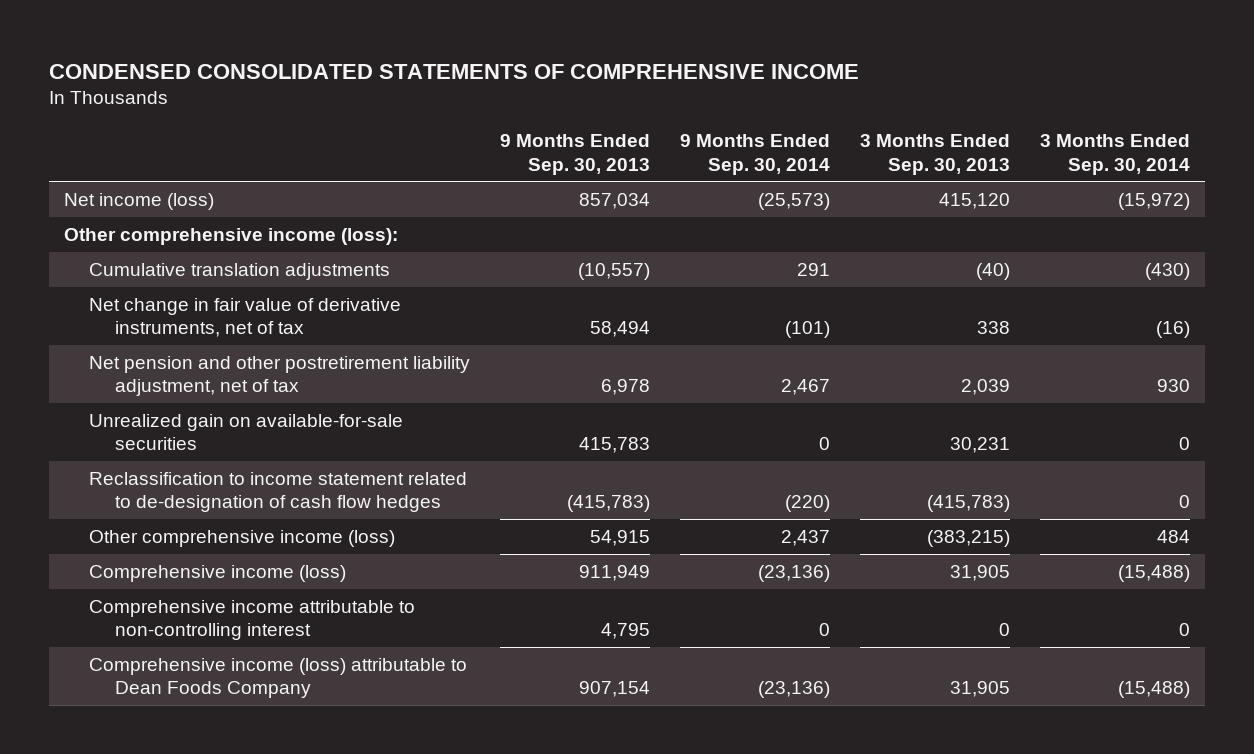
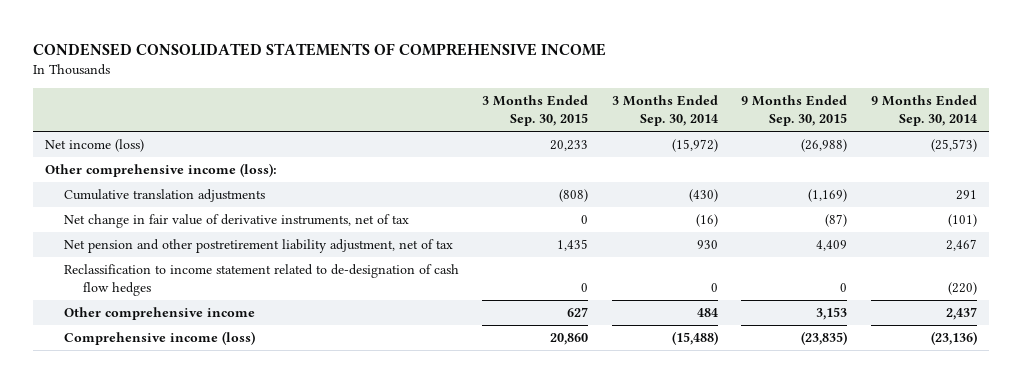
[500,134,651,175] 9 Months Ended Sep. 30, 2013 -> none
[860,134,1011,175] 3 Months Ended Sep. 30, 2013 -> none
none -> [482,95,589,127] 3 Months Ended Sep. 30, 2015
none -> [741,95,848,127] 9 Months Ended Sep. 30, 2015
[89,413,404,451] Unrealized gain on available-for-sale securities -> none
[89,529,396,547] Other comprehensive income (loss) -> [63,307,255,321] Other comprehensive income
[89,599,416,641] Comprehensive income attributable to non-controlling interest -> none
[89,657,468,699] Comprehensive income (loss) attributable to Dean Foods Company -> none

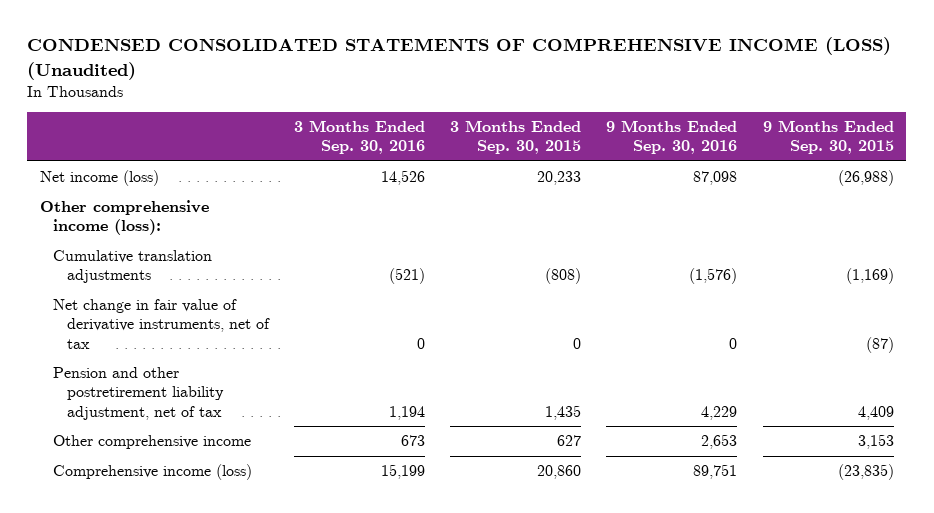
[33,42,607,56] CONDENSED CONSOLIDATED STATEMENTS OF COMPREHENSIVE INCOME -> [27,37,892,80] CONDENSED CONSOLIDATED STATEMENTS OF COMPREHENSIVE INCOME (LOSS) (Unaudited)
[611,95,718,127] 3 Months Ended Sep. 30, 2014 -> none
[871,95,978,127] 9 Months Ended Sep. 30, 2014 -> none
none -> [293,120,425,155] 3 Months Ended Sep. 30, 2016
none -> [606,120,738,155] 9 Months Ended Sep. 30, 2016
[63,264,459,297] Reclassification to income statement related to de-designation of cash flow hedges -> none
[63,239,453,254] Net pension and other postretirement liability adjustment, net of tax -> [53,367,224,420] Pension and other postretirement liability adjustment, net of tax

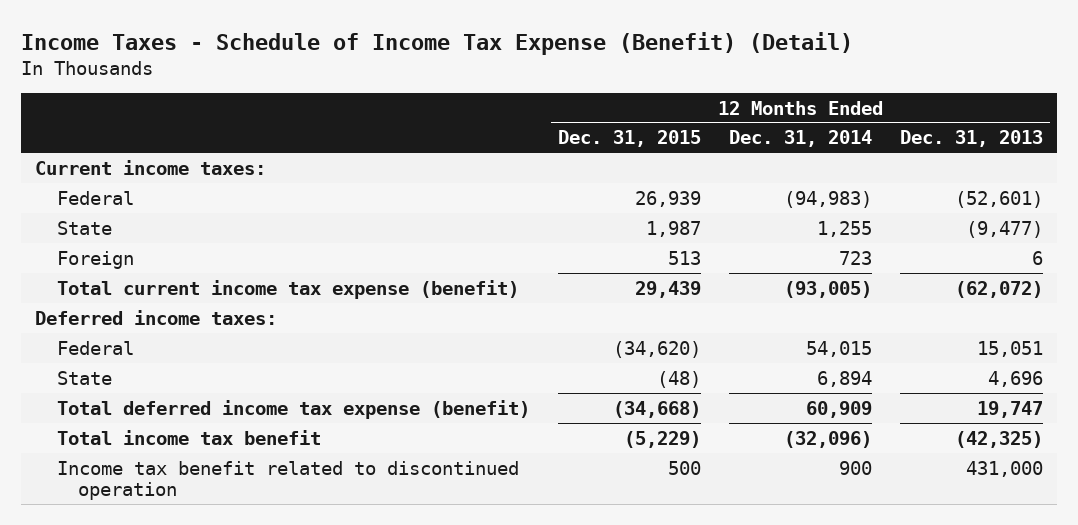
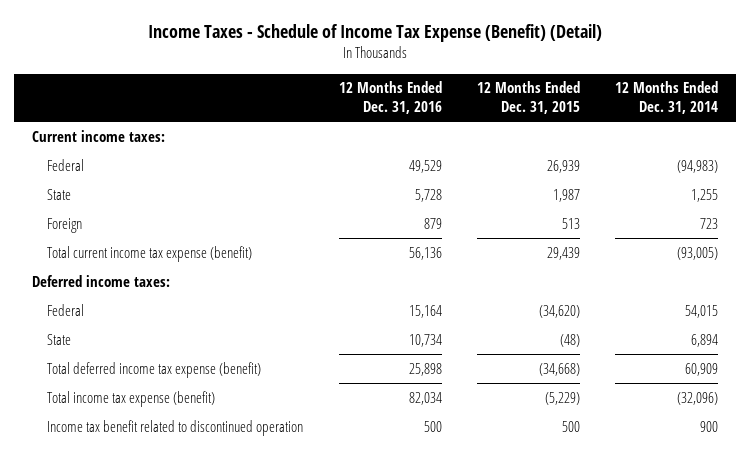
[900,130,1044,148] Dec. 31, 2013 -> none
none -> [338,81,442,115] 12 Months Ended Dec. 31, 2016
[56,429,321,445] Total income tax benefit -> [47,390,216,407] Total income tax expense (benefit)

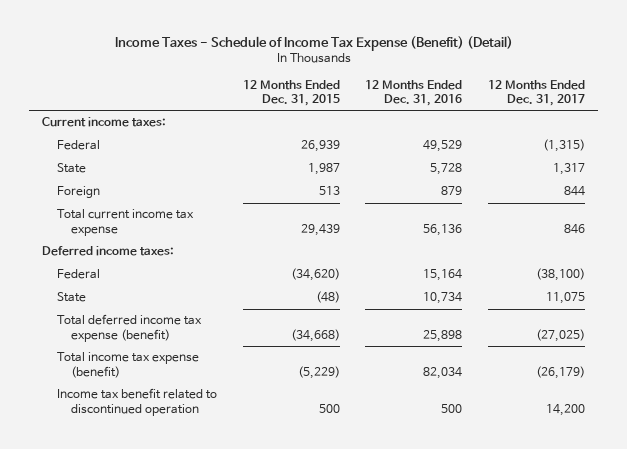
[615,81,719,115] 12 Months Ended Dec. 31, 2014 -> none
none -> [488,79,586,107] 12 Months Ended Dec. 31, 2017
[47,245,253,262] Total current income tax expense (benefit) -> [56,209,194,236] Total current income tax expense

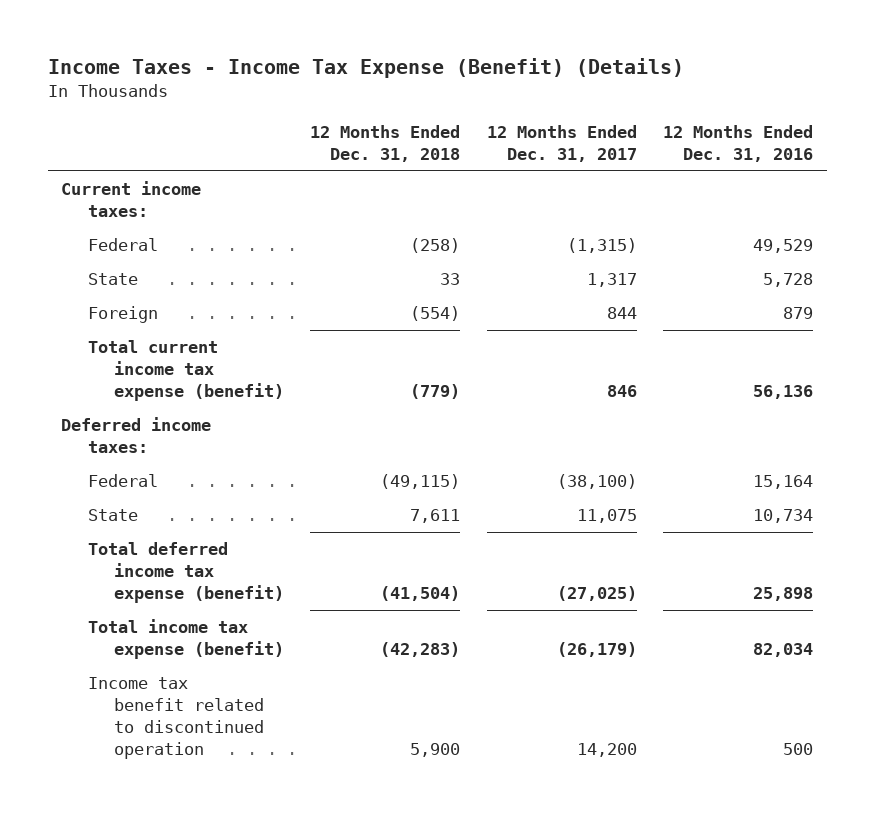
[114,35,513,51] Income Taxes - Schedule of Income Tax Expense (Benefit) (Detail) -> [47,58,684,79] Income Taxes - Income Tax Expense (Benefit) (Details)
[242,79,340,107] 12 Months Ended Dec. 31, 2015 -> none
none -> [310,124,461,162] 12 Months Ended Dec. 31, 2018
[56,209,194,236] Total current income tax expense -> [87,340,284,402] Total current income tax expense (benefit)

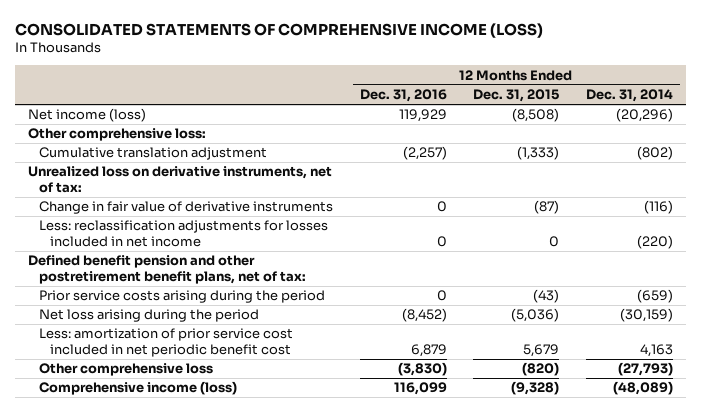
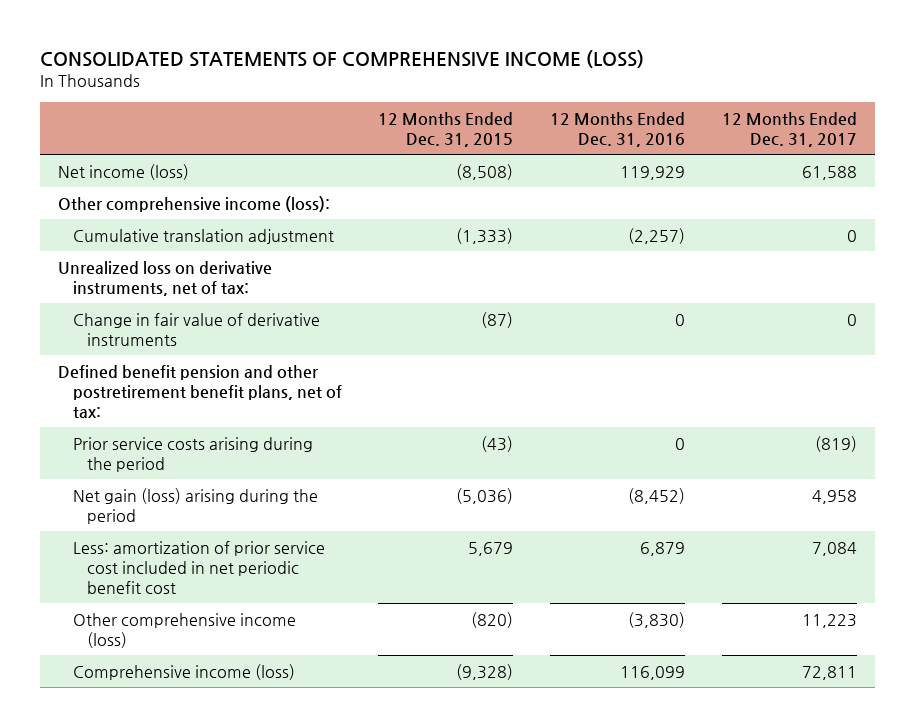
[585,89,673,103] Dec. 31, 2014 -> none
none -> [721,111,857,148] 12 Months Ended Dec. 31, 2017
[28,128,207,142] Other comprehensive loss: -> [58,195,331,212] Other comprehensive income (loss):
[39,220,329,247] Less: reclassification adjustments for losses included in net income -> none
[39,309,260,323] Net loss arising during the period -> [72,487,318,524] Net gain (loss) arising during the period
[39,363,214,377] Other comprehensive loss -> [72,612,296,648] Other comprehensive income (loss)

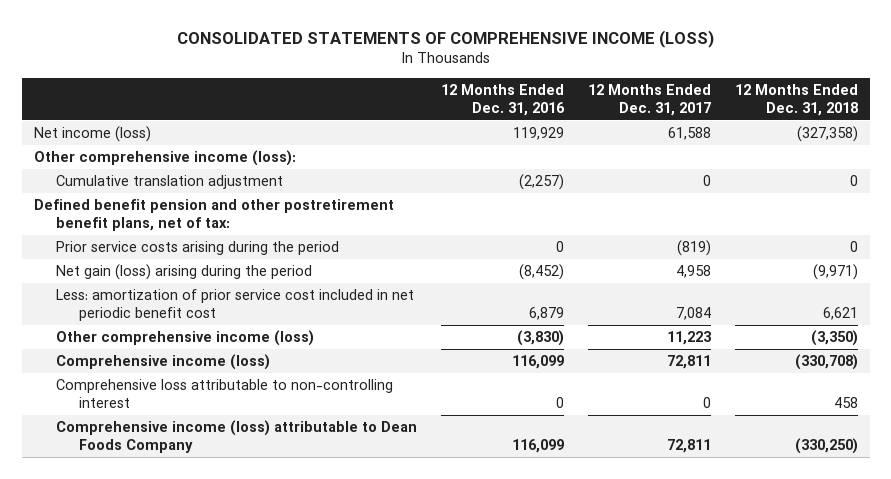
[378,111,514,148] 12 Months Ended Dec. 31, 2015 -> none
none -> [734,83,858,116] 12 Months Ended Dec. 31, 2018
[58,260,273,296] Unrealized loss on derivative instruments, net of tax: -> none
[72,312,320,346] Change in fair value of derivative instruments -> none
none -> [56,378,394,409] Comprehensive loss attributable to non-controlling interest
none -> [56,419,418,454] Comprehensive income (loss) attributable to Dean Foods Company

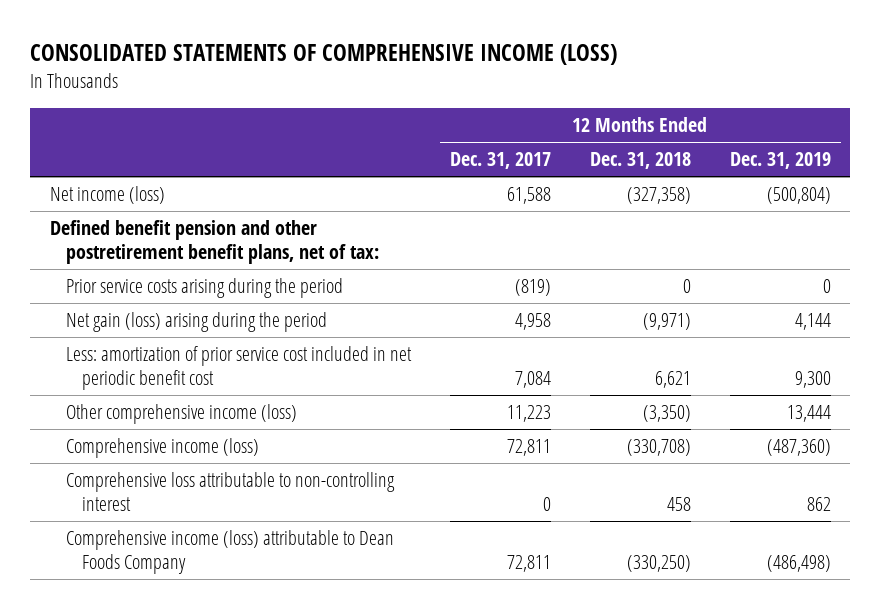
[440,83,565,116] 12 Months Ended Dec. 31, 2016 -> none
none -> [729,152,831,170] Dec. 31, 2019
[33,149,296,166] Other comprehensive income (loss): -> none
[56,174,284,189] Cumulative translation adjustment -> none

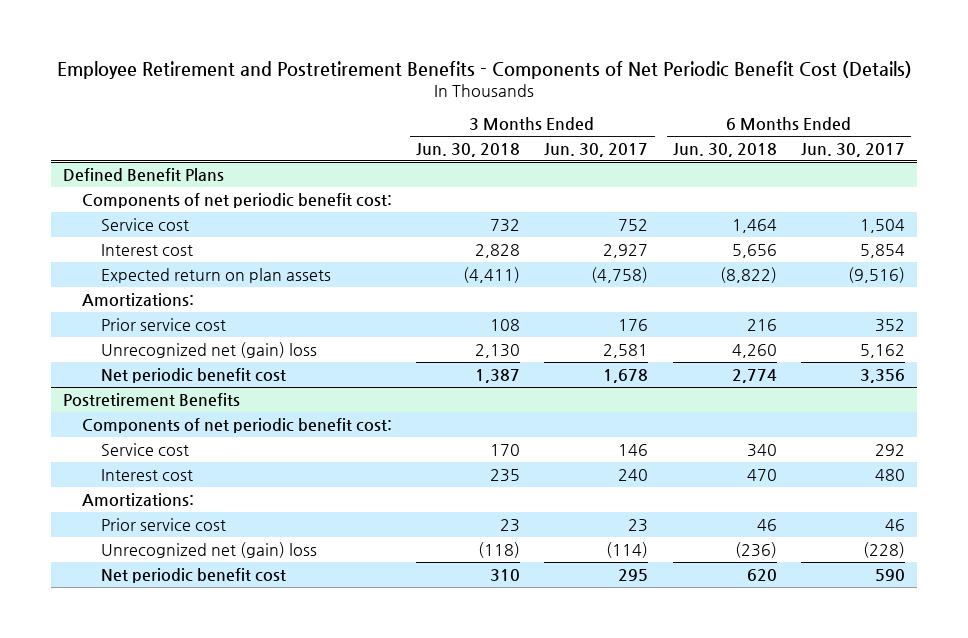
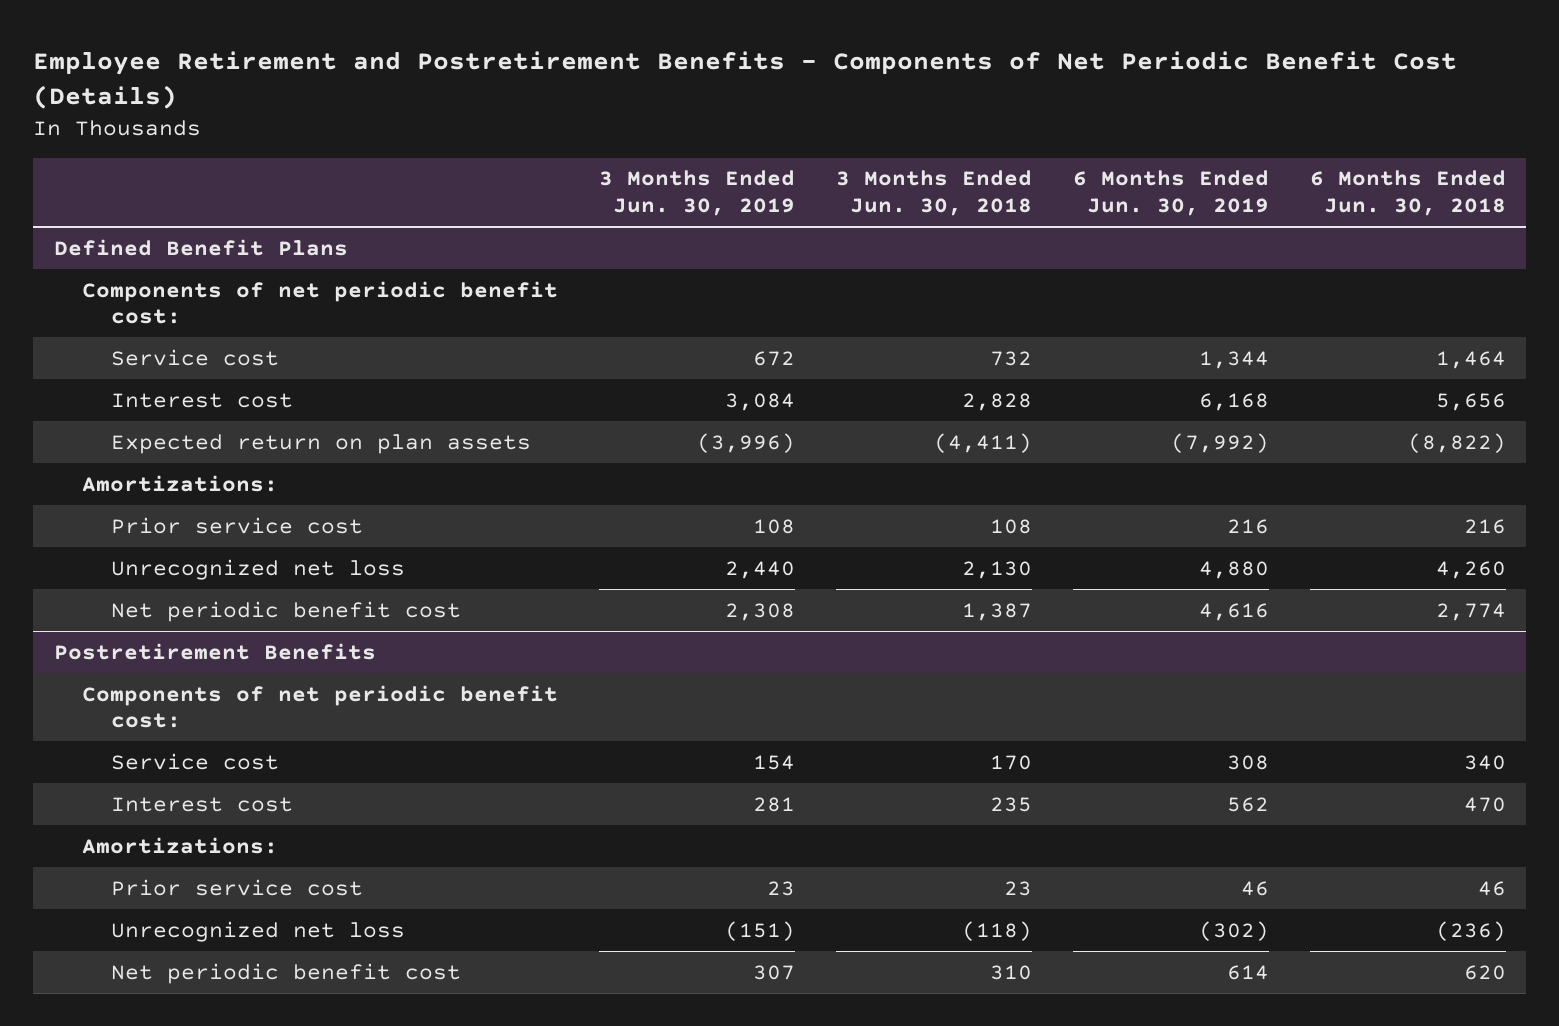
[544,142,649,157] Jun. 30, 2017 -> none
[801,142,906,157] Jun. 30, 2017 -> none
none -> [599,170,796,216] 3 Months Ended Jun. 30, 2019
none -> [1072,170,1269,216] 6 Months Ended Jun. 30, 2019
[100,341,317,358] Unrecognized net (gain) loss -> [111,558,406,580] Unrecognized net loss
[100,541,317,558] Unrecognized net (gain) loss -> [111,920,406,942] Unrecognized net loss

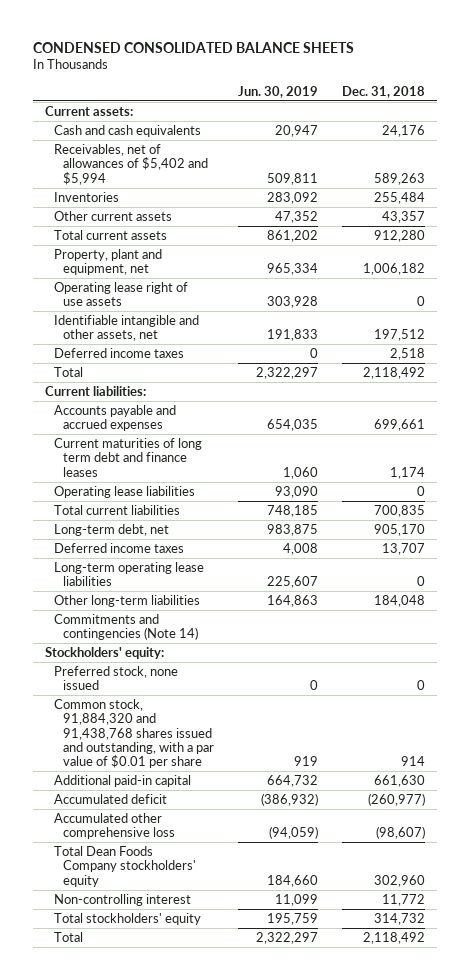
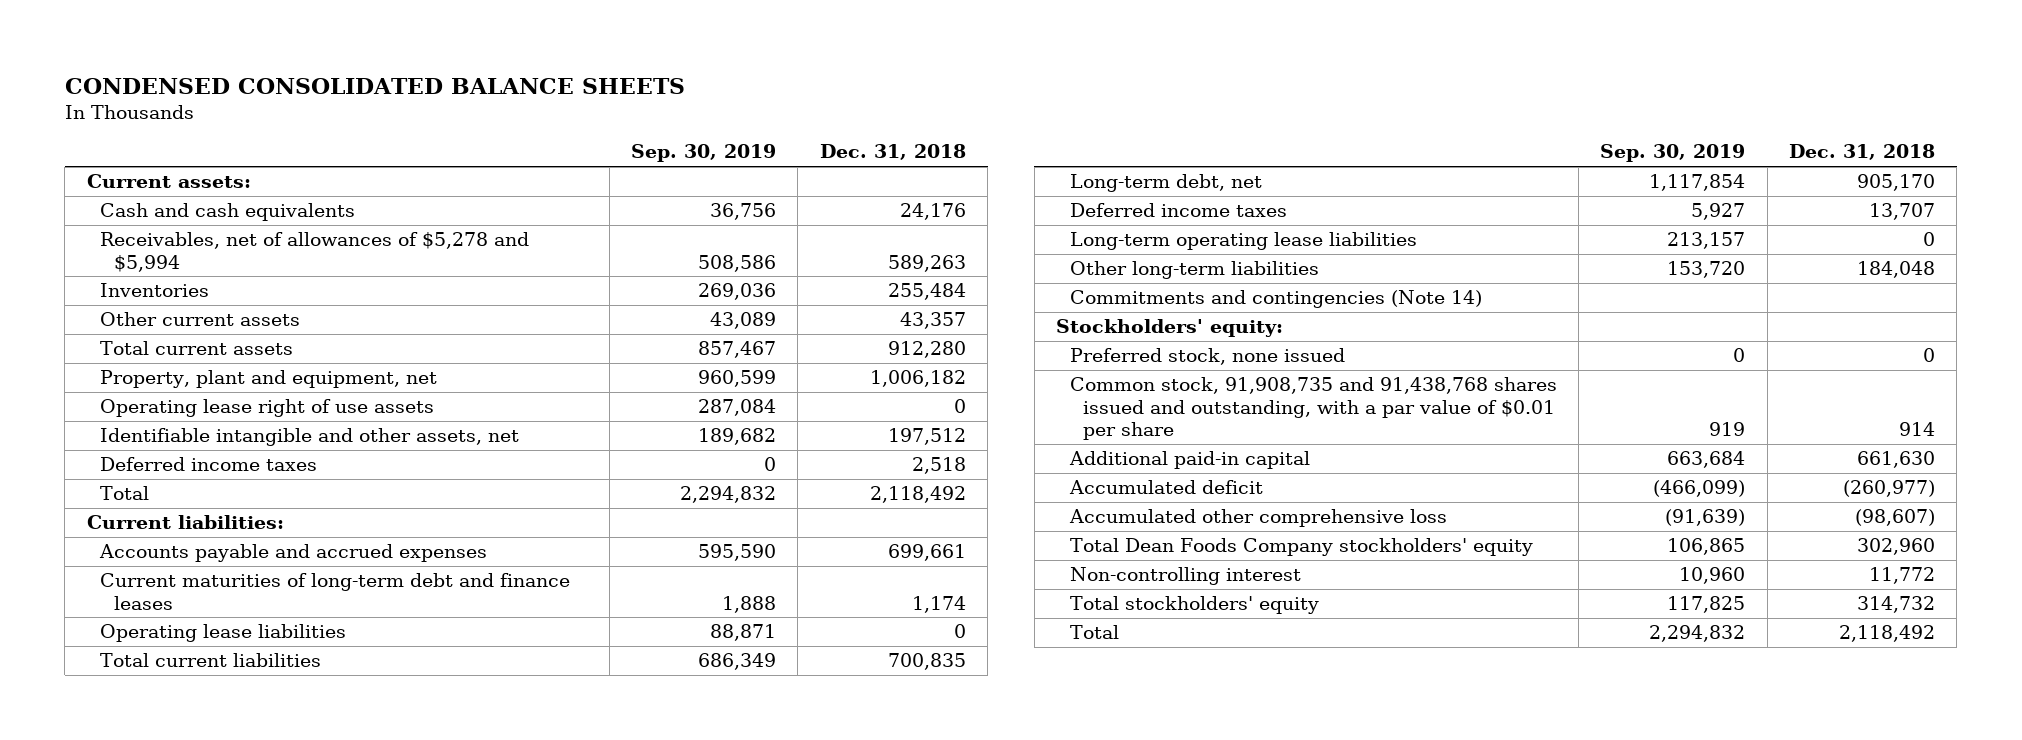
[238,85,319,98] Jun. 30, 2019 -> none
none -> [630,144,776,163] Sep. 30, 2019
[54,143,209,185] Receivables, net of allowances of $5,402 and $5,994 -> [100,232,530,272] Receivables, net of allowances of $5,278 and $5,994
[54,437,203,477] Current maturities of long term debt and finance leases -> [100,573,571,610] Current maturities of long-term debt and finance leases
[54,698,215,769] Common stock, 91,884,320 and 91,438,768 shares issued and outstanding, with a par value of $0.01 per share -> [1069,377,1557,441] Common stock, 91,908,735 and 91,438,768 shares issued and outstanding, with a par value of $0.01 per share

